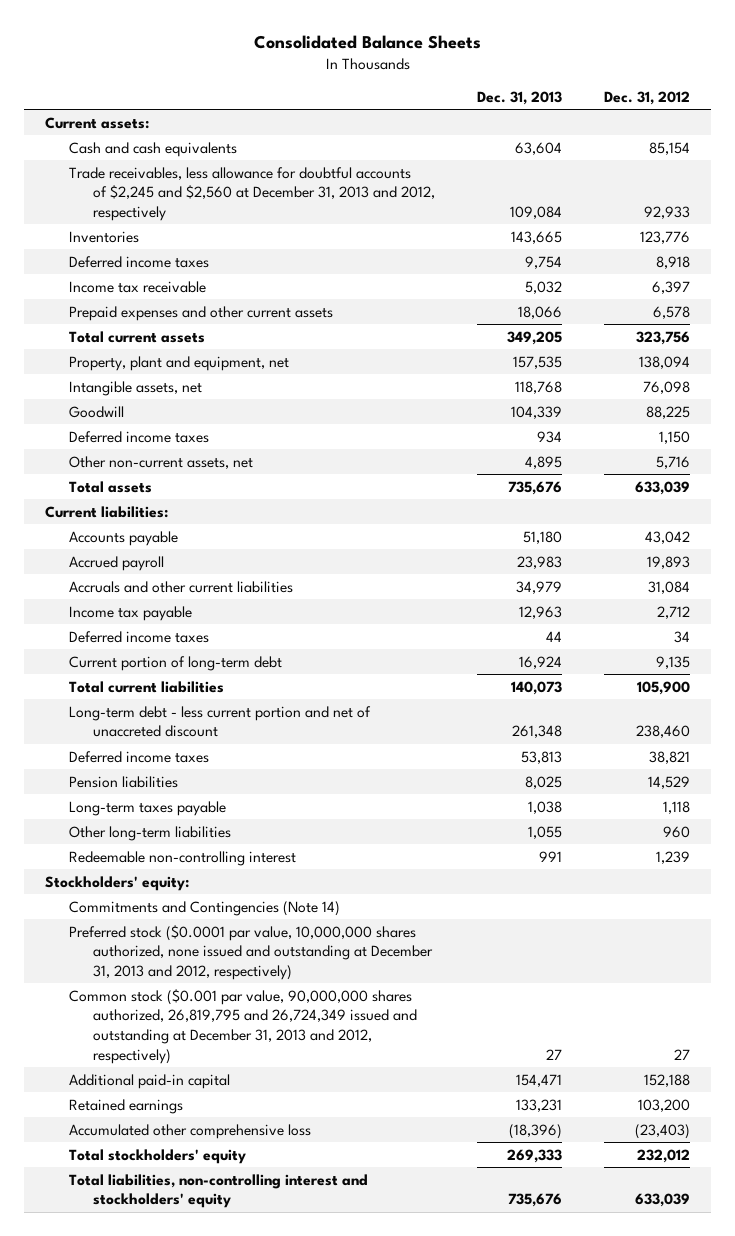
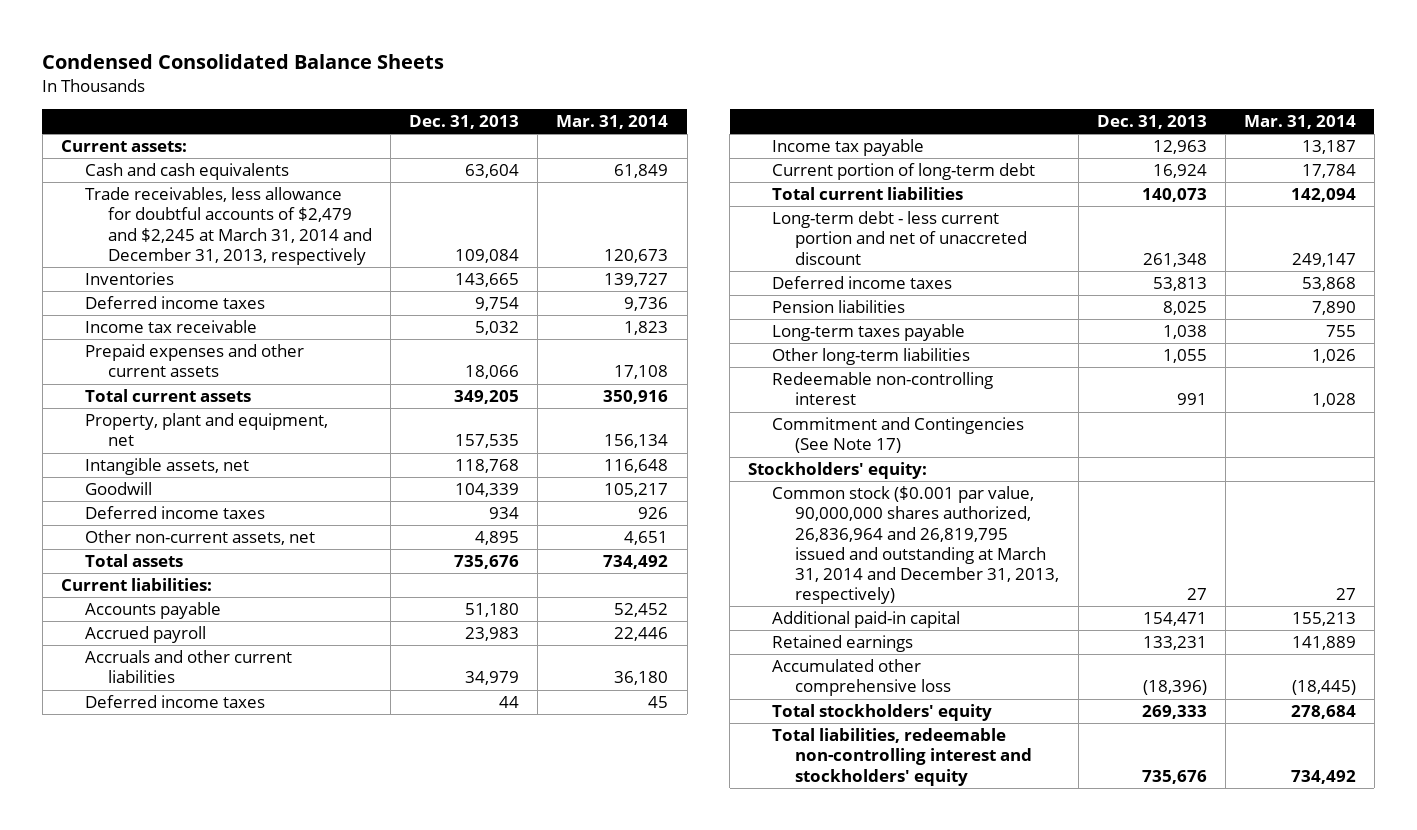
[253,34,481,49] Consolidated Balance Sheets -> [42,53,445,69] Condensed Consolidated Balance Sheets
[604,91,691,106] Dec. 31, 2012 -> none
none -> [556,114,669,129] Mar. 31, 2014
[68,166,435,221] Trade receivables, less allowance for doubtful accounts of $2,245 and $2,560 at December 31, 2013 and 2012, respectively -> [84,187,373,265] Trade receivables, less allowance for doubtful accounts of $2,479 and $2,245 at March 31, 2014 and December 31, 2013, respectively
[68,605,192,621] Income tax payable -> [771,139,924,157] Income tax payable
none -> [771,417,1024,454] Commitment and Contingencies (See Note 17)
[68,900,340,916] Commitments and Contingencies (Note 14) -> none
[68,924,433,980] Preferred stock ($0.0001 par value, 10,000,000 shares authorized, none issued and outstanding at December 31, 2013 and 2012, respectively) -> none
[68,988,417,1064] Common stock ($0.001 par value, 90,000,000 shares authorized, 26,819,795 and 26,724,349 issued and outstanding at December 31, 2013 and 2012, respectively) -> [771,486,1060,604] Common stock ($0.001 par value, 90,000,000 shares authorized, 26,836,964 and 26,819,795 issued and outstanding at March 31, 2014 and December 31, 2013, respectively)
[68,1173,368,1209] Total liabilities, non-controlling interest and stockholders' equity -> [771,728,1033,786] Total liabilities, redeemable non-controlling interest and stockholders' equity

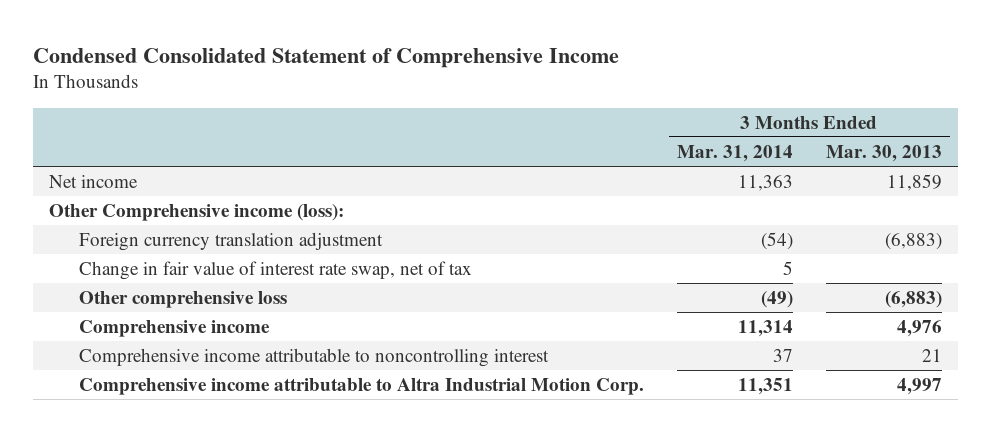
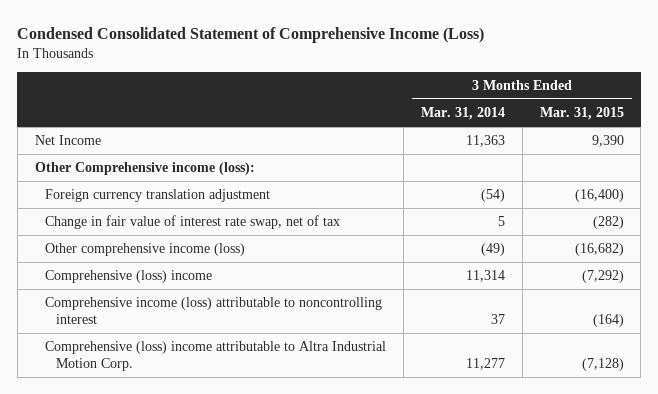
[33,47,620,68] Condensed Consolidated Statement of Comprehensive Income -> [17,26,485,43] Condensed Consolidated Statement of Comprehensive Income (Loss)
[825,144,942,162] Mar. 30, 2013 -> none
none -> [539,107,624,121] Mar. 31, 2015
[49,174,139,188] Net income -> [34,135,101,146] Net Income
[79,290,288,308] Other comprehensive loss -> [45,243,246,257] Other comprehensive income (loss)
[79,319,271,337] Comprehensive income -> [45,270,213,284] Comprehensive (loss) income
[79,347,550,367] Comprehensive income attributable to noncontrolling interest -> [45,297,383,324] Comprehensive income (loss) attributable to noncontrolling interest
[79,377,645,395] Comprehensive income attributable to Altra Industrial Motion Corp. -> [45,341,387,371] Comprehensive (loss) income attributable to Altra Industrial Motion Corp.
[737,377,793,395] 11,351 -> [465,357,505,370] 11,277

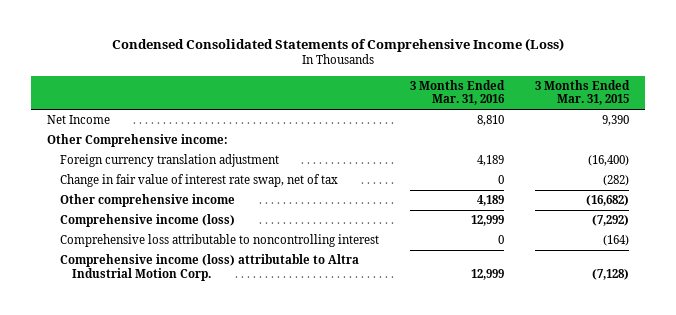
[17,26,485,43] Condensed Consolidated Statement of Comprehensive Income (Loss) -> [111,37,564,52] Condensed Consolidated Statements of Comprehensive Income (Loss)
[420,107,505,121] Mar. 31, 2014 -> none
none -> [409,79,505,106] 3 Months Ended Mar. 31, 2016
[34,162,255,176] Other Comprehensive income (loss): -> [46,134,228,148] Other Comprehensive income:
[45,243,246,257] Other comprehensive income (loss) -> [59,194,235,208] Other comprehensive income
[45,270,213,284] Comprehensive (loss) income -> [59,214,235,228] Comprehensive income (loss)
[45,297,383,324] Comprehensive income (loss) attributable to noncontrolling interest -> [59,234,379,248] Comprehensive loss attributable to noncontrolling interest
[45,341,387,371] Comprehensive (loss) income attributable to Altra Industrial Motion Corp. -> [59,254,359,281] Comprehensive income (loss) attributable to Altra Industrial Motion Corp.

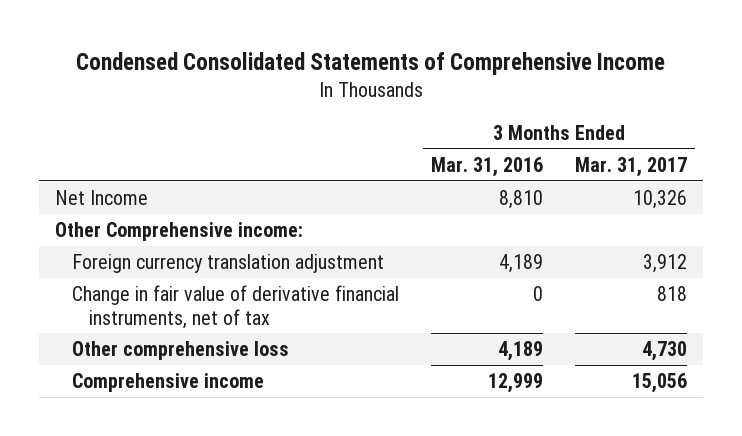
[111,37,564,52] Condensed Consolidated Statements of Comprehensive Income (Loss) -> [76,52,666,76] Condensed Consolidated Statements of Comprehensive Income
[534,79,630,106] 3 Months Ended Mar. 31, 2015 -> none
none -> [575,156,688,177] Mar. 31, 2017
[59,214,235,228] Comprehensive income (loss) -> none
[59,234,379,248] Comprehensive loss attributable to noncontrolling interest -> none
[59,174,338,188] Change in fair value of interest rate swap, net of tax -> [71,284,399,329] Change in fair value of derivative financial instruments, net of tax
[59,194,235,208] Other comprehensive income -> [71,340,289,360] Other comprehensive loss
[59,254,359,281] Comprehensive income (loss) attributable to Altra Industrial Motion Corp. -> [71,372,264,392] Comprehensive income

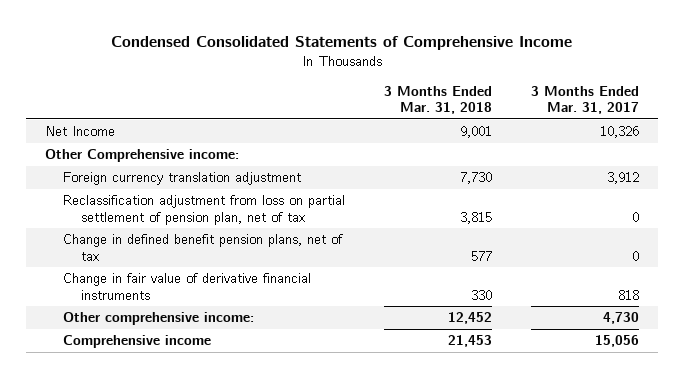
[431,156,544,177] Mar. 31, 2016 -> none
none -> [383,85,492,115] 3 Months Ended Mar. 31, 2018
none -> [63,195,346,225] Reclassification adjustment from loss on partial settlement of pension plan, net of tax
none -> [63,234,344,261] Change in defined benefit pension plans, net of tax
[71,284,399,329] Change in fair value of derivative financial instruments, net of tax -> [63,273,312,300] Change in fair value of derivative financial instruments
[71,340,289,360] Other comprehensive loss -> [63,312,255,326] Other comprehensive income:

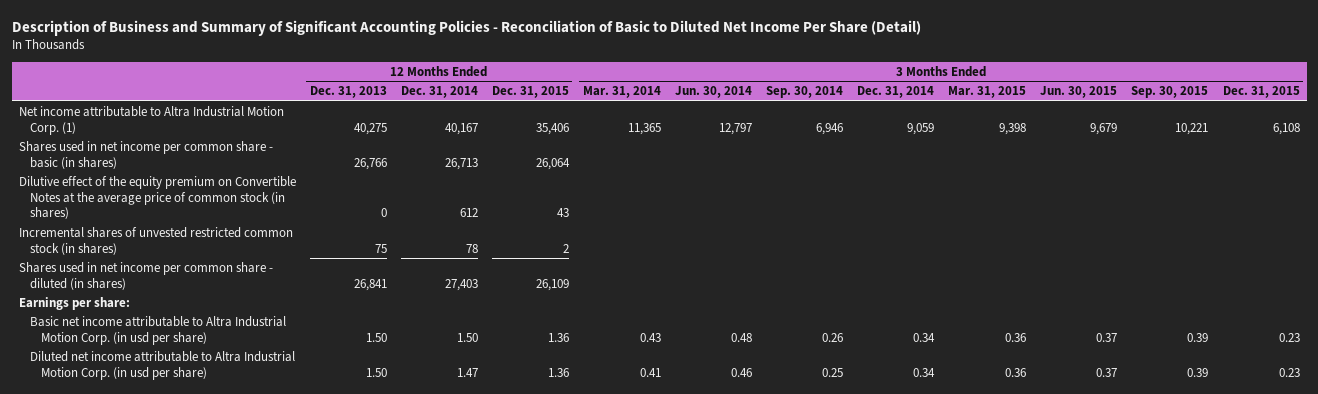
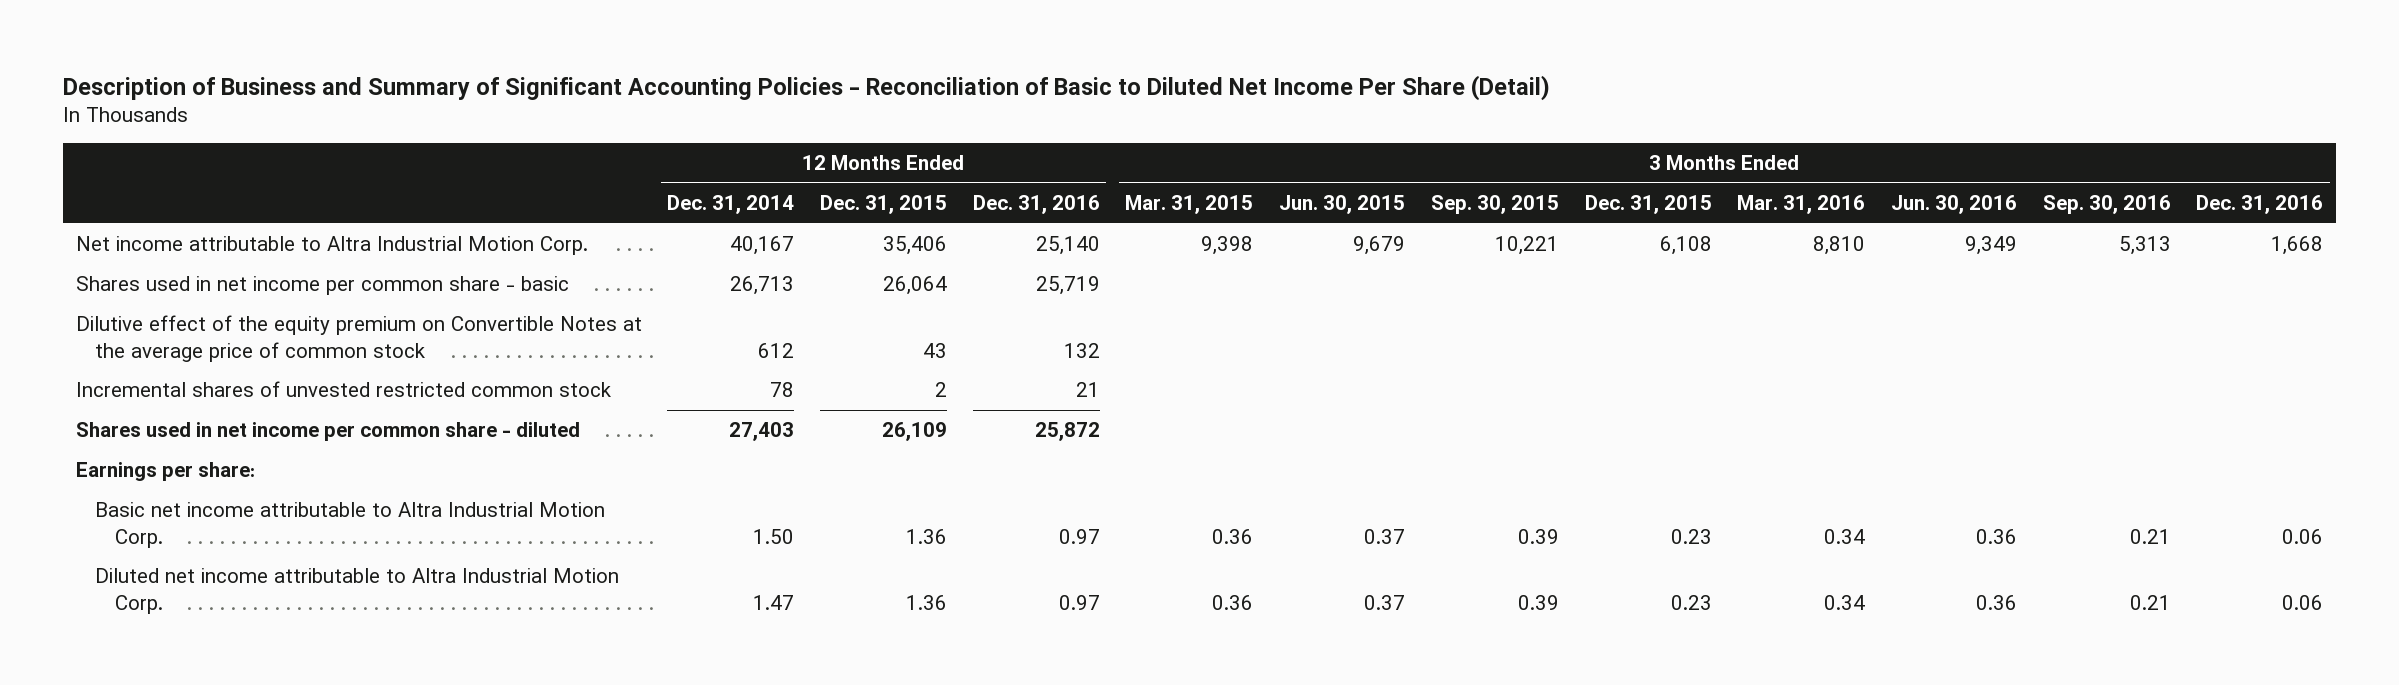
[309,86,387,99] Dec. 31, 2013 -> none
[582,86,661,99] Mar. 31, 2014 -> none
[675,86,753,99] Jun. 30, 2014 -> none
[766,86,844,99] Sep. 30, 2014 -> none
[857,86,935,99] Dec. 31, 2014 -> none
none -> [972,194,1100,214] Dec. 31, 2016
none -> [1737,194,1866,214] Mar. 31, 2016
none -> [1891,194,2018,214] Jun. 30, 2016
none -> [2042,194,2171,214] Sep. 30, 2016
none -> [2196,194,2324,214] Dec. 31, 2016
[18,105,284,135] Net income attributable to Altra Industrial Motion Corp. (1) -> [75,236,588,256] Net income attributable to Altra Industrial Motion Corp.
[18,140,273,169] Shares used in net income per common share - basic (in shares) -> [75,276,569,296] Shares used in net income per common share - basic
[18,175,296,220] Dilutive effect of the equity premium on Convertible Notes at the average price of common stock (in shares) -> [75,315,642,362] Dilutive effect of the equity premium on Convertible Notes at the average price of common stock
[18,226,293,255] Incremental shares of unvested restricted common stock (in shares) -> [75,381,611,398] Incremental shares of unvested restricted common stock
[18,261,273,290] Shares used in net income per common share - diluted (in shares) -> [75,422,580,442] Shares used in net income per common share - diluted
[29,315,286,345] Basic net income attributable to Altra Industrial Motion Corp. (in usd per share) -> [95,502,606,548] Basic net income attributable to Altra Industrial Motion Corp.
[29,350,295,380] Diluted net income attributable to Altra Industrial Motion Corp. (in usd per share) -> [95,568,620,614] Diluted net income attributable to Altra Industrial Motion Corp.

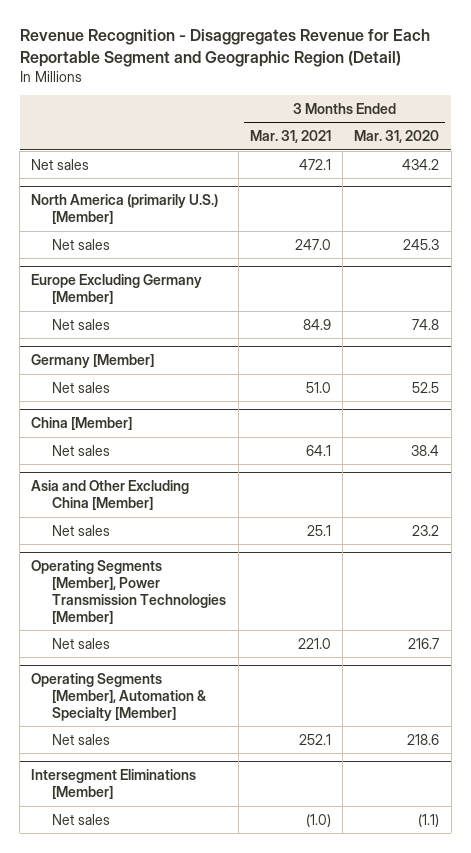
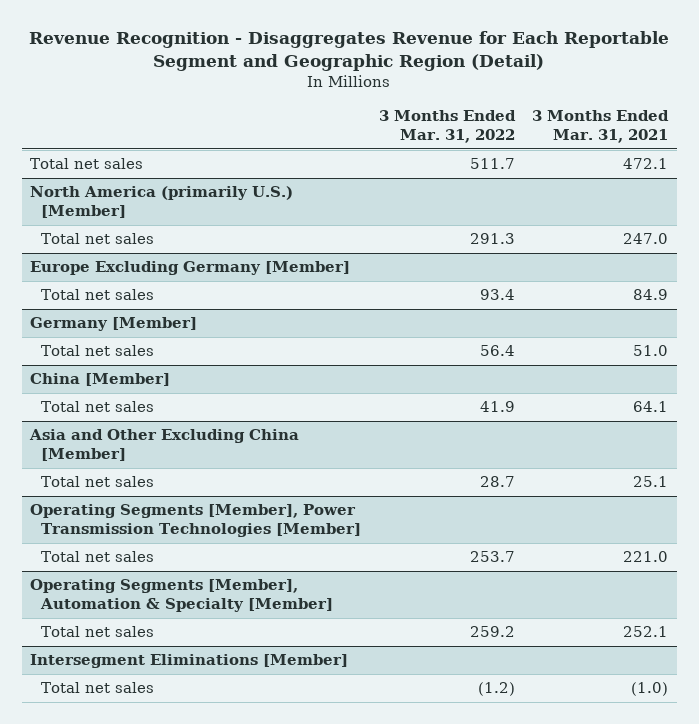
[354,130,440,144] Mar. 31, 2020 -> none
none -> [378,110,516,144] 3 Months Ended Mar. 31, 2022
[31,158,90,170] Net sales -> [30,158,144,170] Total net sales
[52,238,111,250] Net sales -> [41,233,155,245] Total net sales
[52,318,111,330] Net sales -> [41,289,155,301] Total net sales
[52,381,111,393] Net sales -> [41,345,155,357] Total net sales
[52,444,111,456] Net sales -> [41,401,155,413] Total net sales
[52,524,111,536] Net sales -> [41,476,155,488] Total net sales
[52,637,111,649] Net sales -> [41,551,155,563] Total net sales
[52,733,111,745] Net sales -> [41,626,155,638] Total net sales
[52,813,111,825] Net sales -> [41,682,155,694] Total net sales

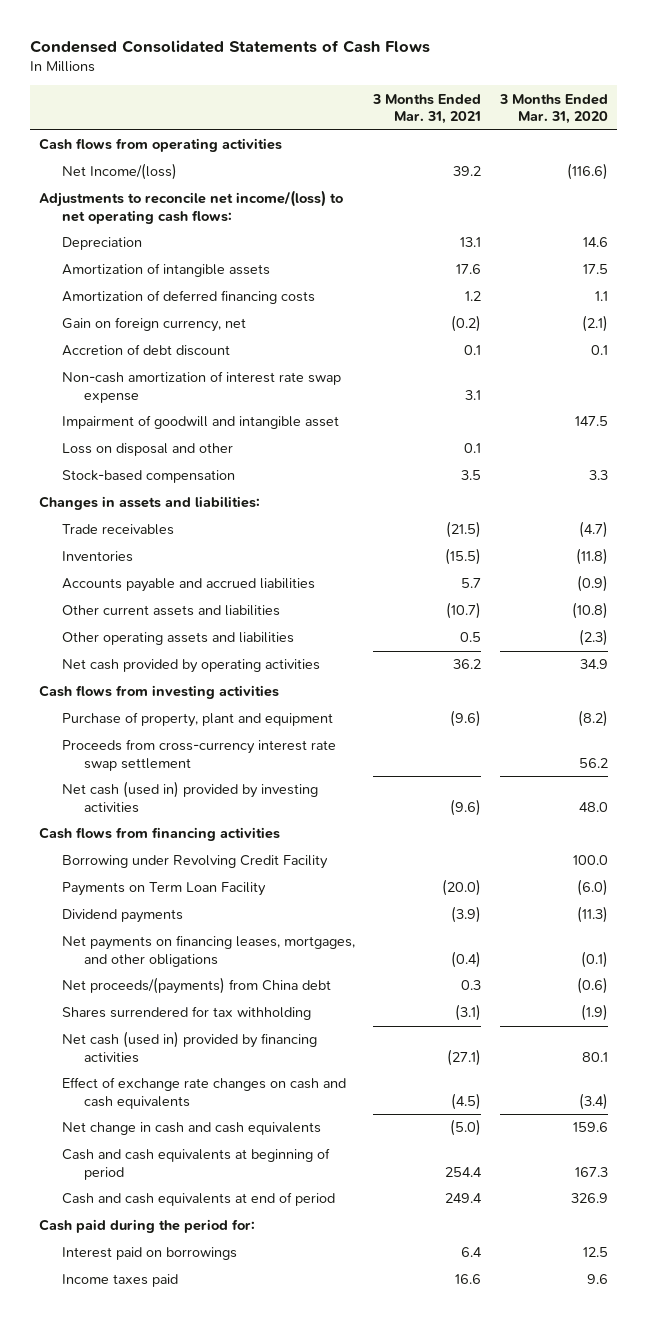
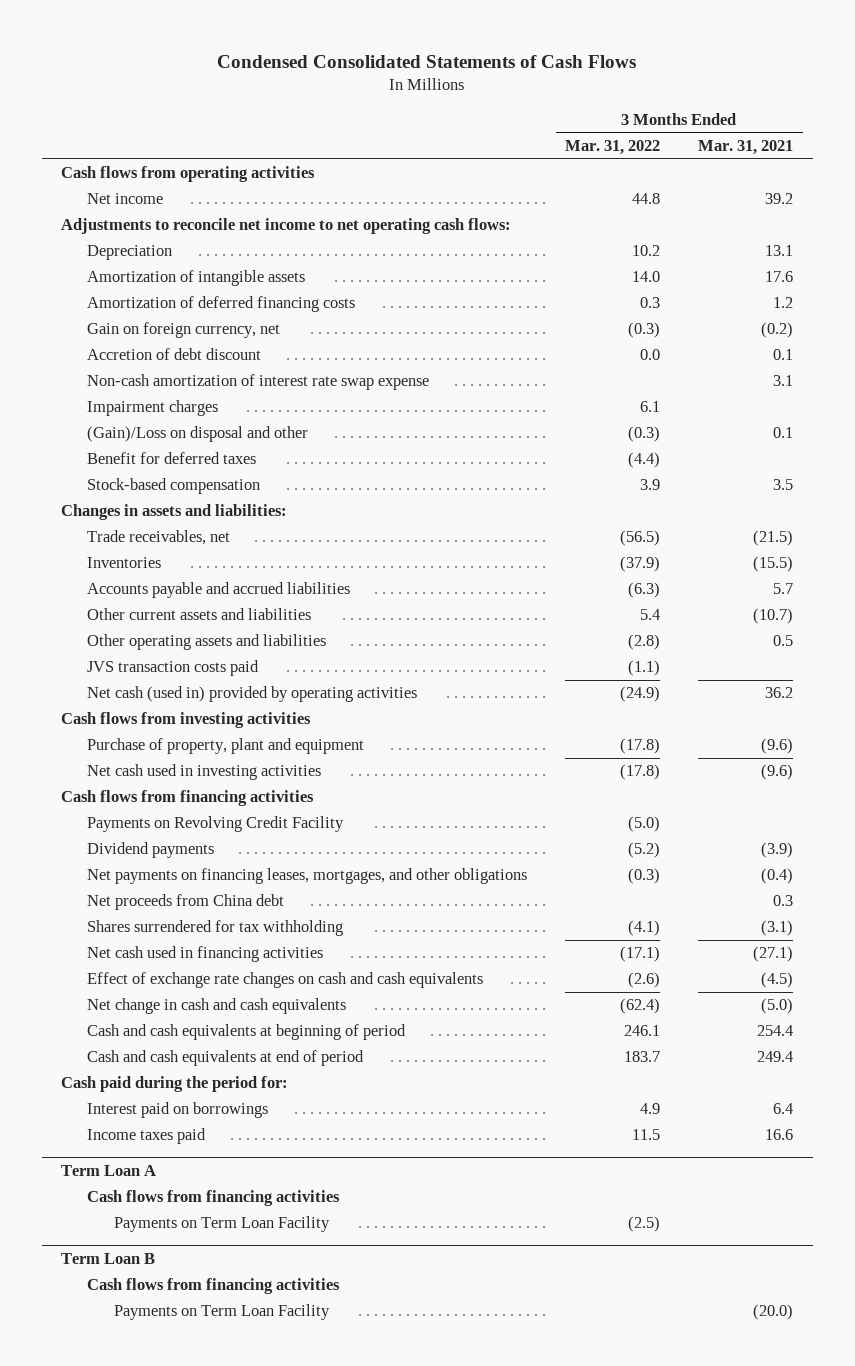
[498,93,608,125] 3 Months Ended Mar. 31, 2020 -> none
none -> [565,140,661,156] Mar. 31, 2022
[61,163,177,181] Net Income/(loss) -> [87,193,164,205] Net income
[38,190,343,224] Adjustments to reconcile net income/(loss) to net operating cash flows: -> [61,218,512,235] Adjustments to reconcile net income to net operating cash flows:
[61,415,339,430] Impairment of goodwill and intangible asset -> none
none -> [87,400,219,417] Impairment charges
[61,443,233,457] Loss on disposal and other -> [87,426,309,443] (Gain)/Loss on disposal and other
none -> [87,452,257,465] Benefit for deferred taxes
[61,524,174,536] Trade receivables -> [87,530,231,546] Trade receivables, net
none -> [87,660,260,677] JVS transaction costs paid
[61,659,320,674] Net cash provided by operating activities -> [87,686,418,703] Net cash (used in) provided by operating activities
[61,739,336,771] Proceeds from cross-currency interest rate swap settlement -> none
[61,781,318,813] Net cash (used in) provided by investing activities -> [87,764,322,781] Net cash used in investing activities
[61,855,328,870] Borrowing under Revolving Credit Facility -> none
[61,882,266,897] Payments on Term Loan Facility -> none
none -> [87,816,345,833] Payments on Revolving Credit Facility
[61,977,331,995] Net proceeds/(payments) from China debt -> [87,894,285,911] Net proceeds from China debt
[61,1031,317,1063] Net cash (used in) provided by financing activities -> [87,946,324,963] Net cash used in financing activities
none -> [61,1165,157,1177] Term Loan A
none -> [87,1190,341,1207] Cash flows from financing activities
none -> [113,1216,330,1233] Payments on Term Loan Facility
none -> [61,1253,156,1265] Term Loan B
none -> [87,1278,341,1295] Cash flows from financing activities
none -> [113,1304,330,1321] Payments on Term Loan Facility

